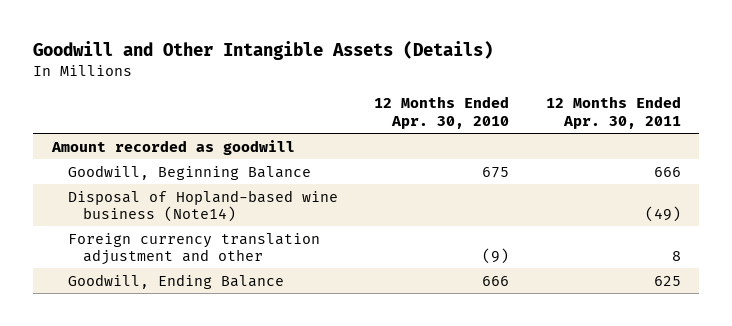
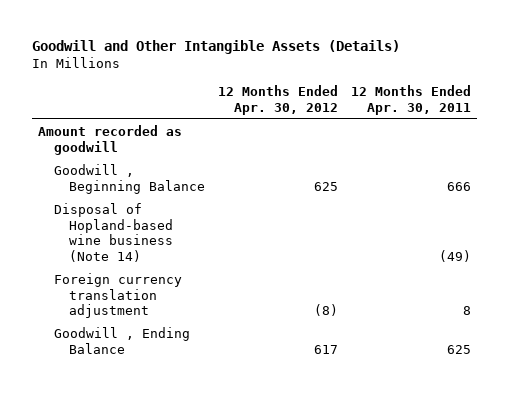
[374,96,510,129] 12 Months Ended Apr. 30, 2010 -> none
none -> [217,84,338,115] 12 Months Ended Apr. 30, 2012
[67,164,311,180] Goodwill, Beginning Balance -> [53,164,206,194] Goodwill , Beginning Balance
[67,189,338,223] Disposal of Hopland-based wine business (Note14) -> [53,203,174,263] Disposal of Hopland-based wine business (Note 14)
[67,232,320,266] Foreign currency translation adjustment and other -> [53,273,182,319] Foreign currency translation adjustment
[67,273,284,289] Goodwill, Ending Balance -> [53,327,190,354] Goodwill , Ending Balance

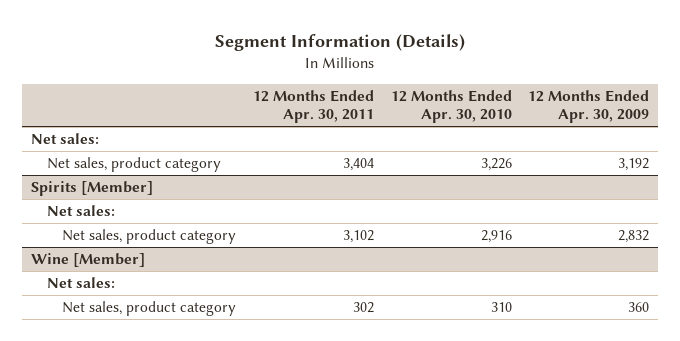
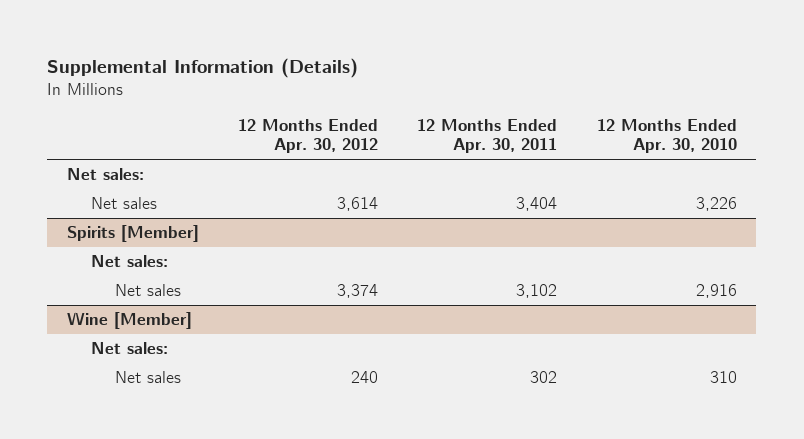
[215,33,466,51] Segment Information (Details) -> [47,57,359,78] Supplemental Information (Details)
[528,90,650,124] 12 Months Ended Apr. 30, 2009 -> none
none -> [238,119,379,154] 12 Months Ended Apr. 30, 2012
[46,157,221,173] Net sales, product category -> [90,197,157,210] Net sales
[62,229,237,245] Net sales, product category -> [114,284,181,297] Net sales
[62,301,237,317] Net sales, product category -> [114,371,181,384] Net sales

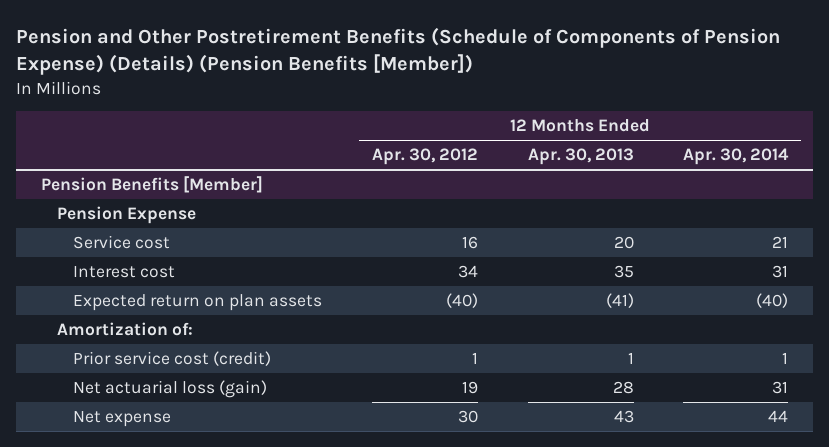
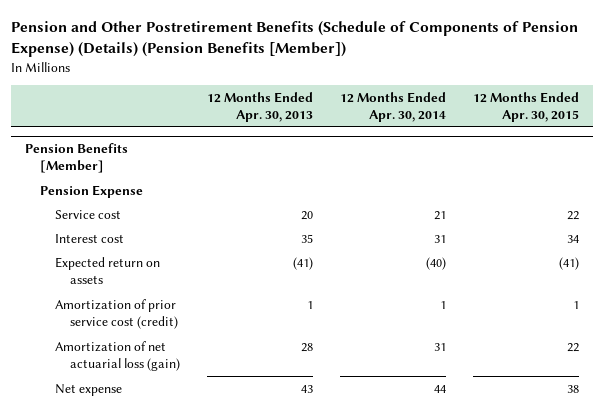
[371,148,478,166] Apr. 30, 2012 -> none
none -> [473,91,580,123] 12 Months Ended Apr. 30, 2015
[56,322,193,337] Amortization of: -> none
[72,294,322,312] Expected return on plan assets -> [55,256,161,284] Expected return on assets
[72,351,271,367] Prior service cost (credit) -> [55,298,179,329] Amortization of prior service cost (credit)
[72,380,267,399] Net actuarial loss (gain) -> [55,340,181,371] Amortization of net actuarial loss (gain)

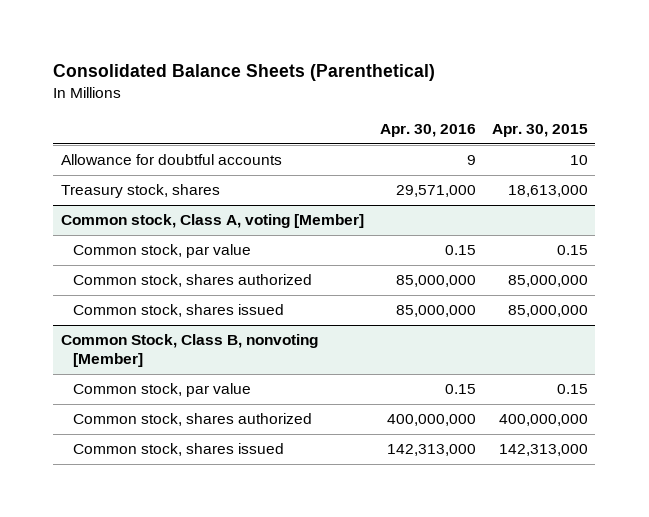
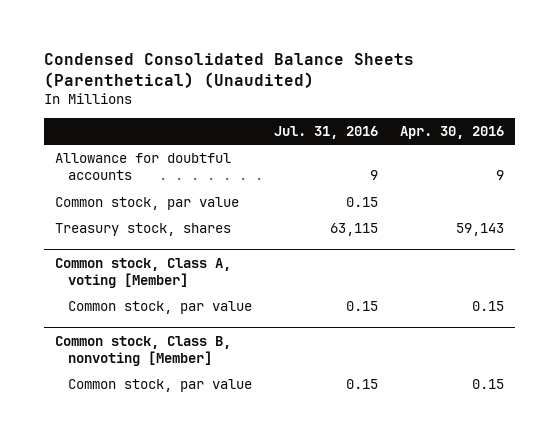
[53,64,436,82] Consolidated Balance Sheets (Parenthetical) -> [43,52,414,88] Condensed Consolidated Balance Sheets (Parenthetical) (Unaudited)
[491,124,588,138] Apr. 30, 2015 -> none
none -> [273,125,378,139] Jul. 31, 2016
none -> [54,197,239,211] Common stock, par value
[395,185,476,198] 29,571,000 -> [455,223,504,237] 59,143
[73,274,313,288] Common stock, shares authorized -> none
[73,304,285,318] Common stock, shares issued -> none
[61,334,319,367] Common Stock, Class B, nonvoting [Member] -> [54,335,231,367] Common stock, Class B, nonvoting [Member]
[73,413,313,427] Common stock, shares authorized -> none
[73,443,285,457] Common stock, shares issued -> none

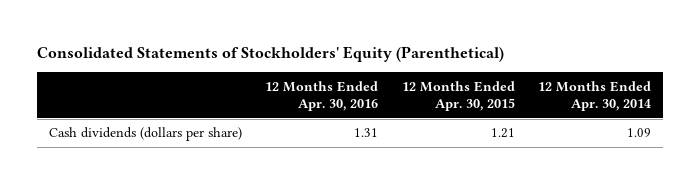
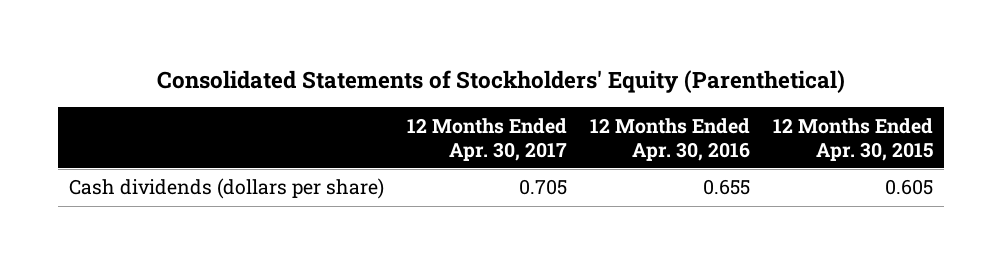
[538,80,652,112] 12 Months Ended Apr. 30, 2014 -> none
none -> [407,117,568,161] 12 Months Ended Apr. 30, 2017
[354,128,379,138] 1.31 -> [703,179,751,196] 0.655
[490,128,515,139] 1.21 -> [884,179,933,196] 0.605

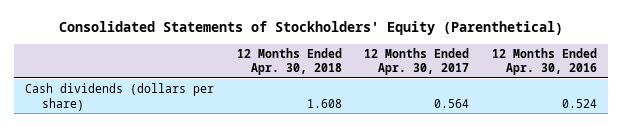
[772,117,933,161] 12 Months Ended Apr. 30, 2015 -> none
none -> [236,47,342,76] 12 Months Ended Apr. 30, 2018
[519,179,568,196] 0.705 -> [434,98,470,108] 0.564
[703,179,751,196] 0.655 -> [561,98,597,108] 0.524

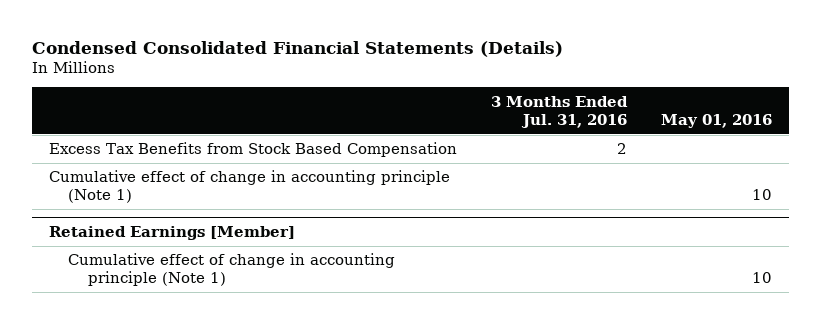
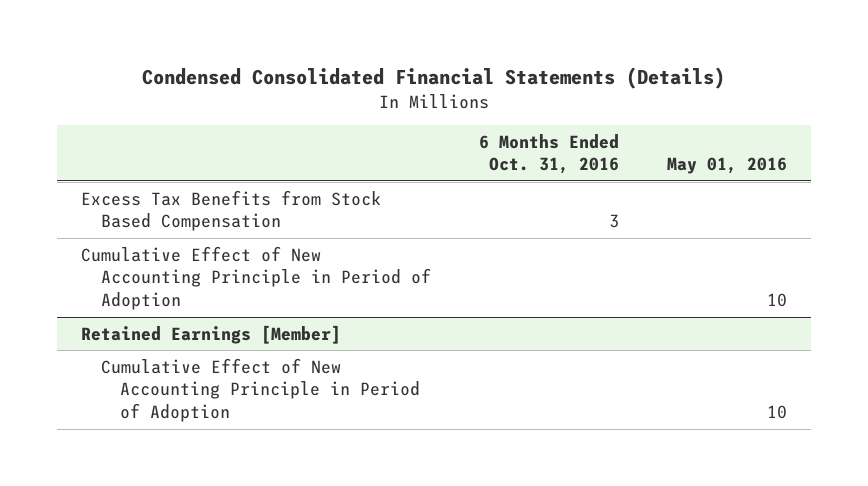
[491,95,629,128] 3 Months Ended Jul. 31, 2016 -> none
none -> [478,133,619,175] 6 Months Ended Oct. 31, 2016
[48,170,450,204] Cumulative effect of change in accounting principle (Note 1) -> [81,245,431,310] Cumulative Effect of New Accounting Principle in Period of Adoption
[68,253,396,287] Cumulative effect of change in accounting principle (Note 1) -> [100,357,420,422] Cumulative Effect of New Accounting Principle in Period of Adoption

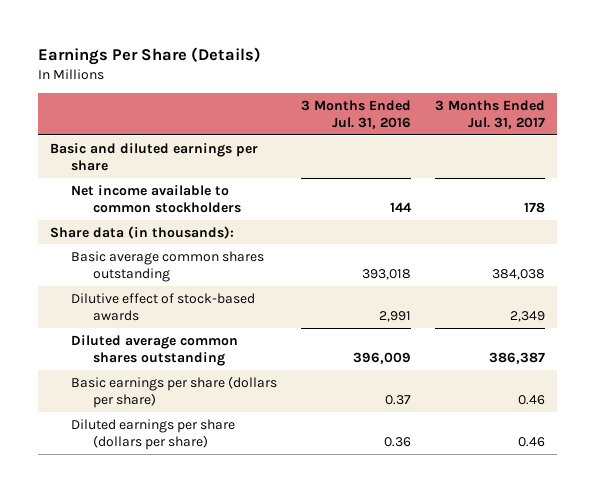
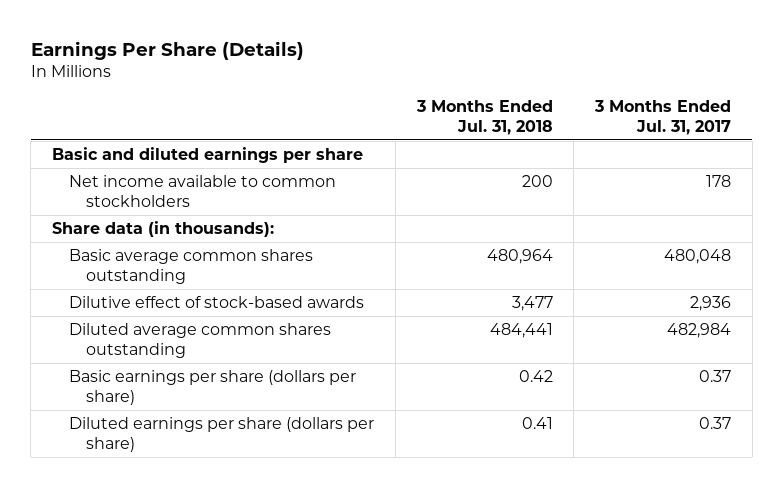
[301,99,412,129] 3 Months Ended Jul. 31, 2016 -> none
none -> [415,100,553,135] 3 Months Ended Jul. 31, 2018
[491,268,545,280] 384,038 -> [664,249,732,265] 480,048
[509,310,545,322] 2,349 -> [690,296,732,312] 2,936
[488,351,545,364] 386,387 -> [667,323,732,339] 482,984
[517,394,545,405] 0.46 -> [699,370,732,383] 0.37
[517,436,545,447] 0.46 -> [699,417,732,430] 0.37

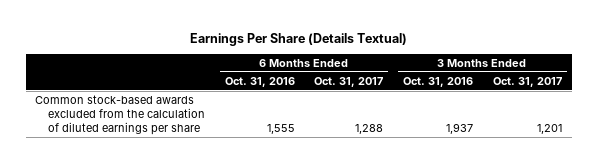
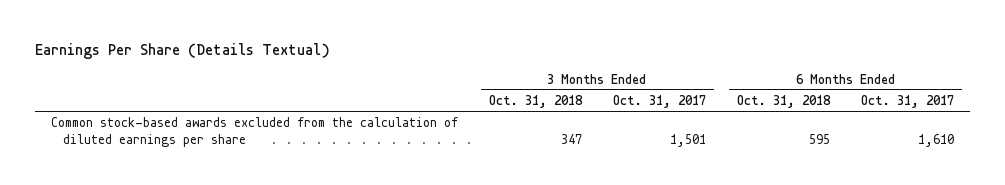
[224,76,295,87] Oct. 31, 2016 -> none
[403,76,474,87] Oct. 31, 2016 -> none
none -> [488,94,583,108] Oct. 31, 2018
none -> [737,94,832,108] Oct. 31, 2018
[355,124,384,135] 1,288 -> [918,134,955,148] 1,610
[536,124,562,135] 1,201 -> [669,134,706,148] 1,501

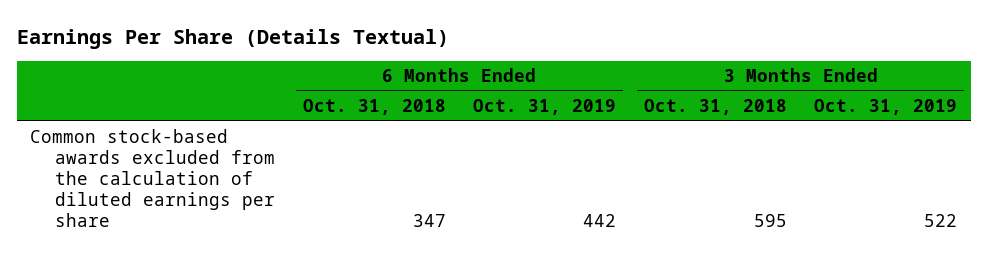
[612,94,706,108] Oct. 31, 2017 -> none
[861,94,955,108] Oct. 31, 2017 -> none
none -> [473,99,617,116] Oct. 31, 2019
none -> [814,99,958,116] Oct. 31, 2019
[560,134,582,145] 347 -> [753,214,787,228] 595
[809,134,831,145] 595 -> [412,214,446,228] 347

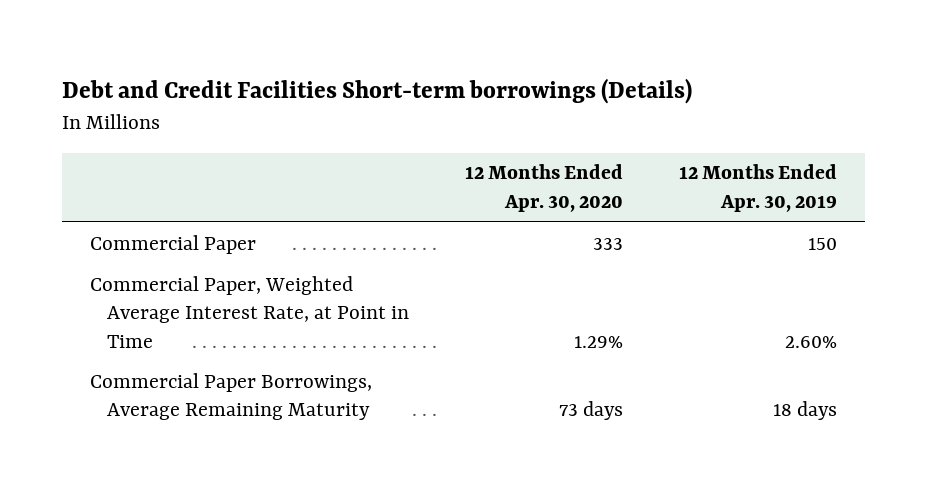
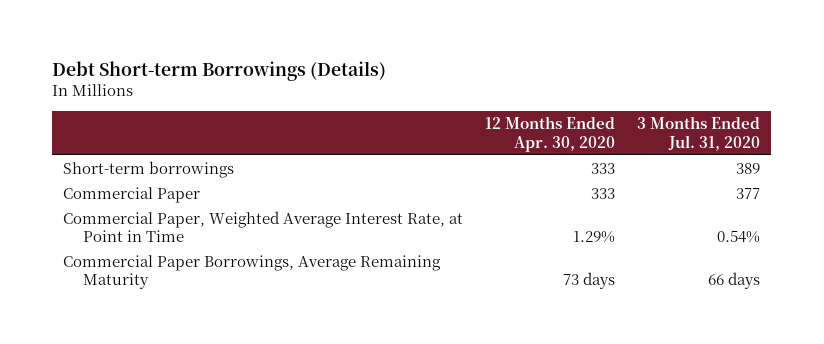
[62,78,693,105] Debt and Credit Facilities Short-term borrowings (Details) -> [52,60,387,81] Debt Short-term Borrowings (Details)
[678,164,837,212] 12 Months Ended Apr. 30, 2019 -> none
none -> [637,116,761,151] 3 Months Ended Jul. 31, 2020
none -> [63,161,235,179] Short-term borrowings

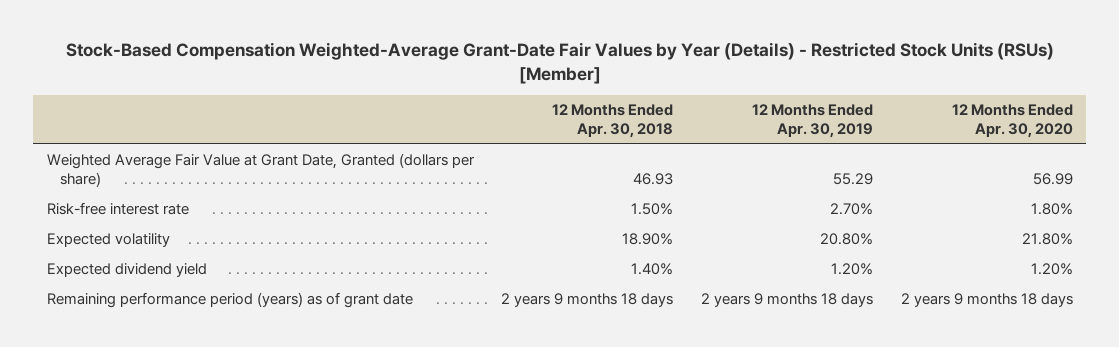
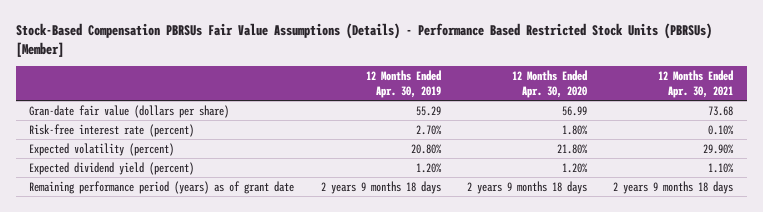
[65,42,1054,85] Stock-Based Compensation Weighted-Average Grant-Date Fair Values by Year (Details) - Restricted Stock Units (RSUs) [Member] -> [16,23,713,57] Stock-Based Compensation PBRSUs Fair Value Assumptions (Details) - Performance Based Restricted Stock Units (PBRSUs) [Member]
[552,104,674,139] 12 Months Ended Apr. 30, 2018 -> none
none -> [658,69,734,99] 12 Months Ended Apr. 30, 2021
[46,153,475,188] Weighted Average Fair Value at Grant Date, Granted (dollars per share) -> [29,104,230,118] Gran-date fair value (dollars per share)
[46,202,189,216] Risk-free interest rate -> [29,123,195,137] Risk-free interest rate (percent)
[46,233,170,248] Expected volatility -> [29,142,175,156] Expected volatility (percent)
[46,263,207,278] Expected dividend yield -> [29,161,195,175] Expected dividend yield (percent)

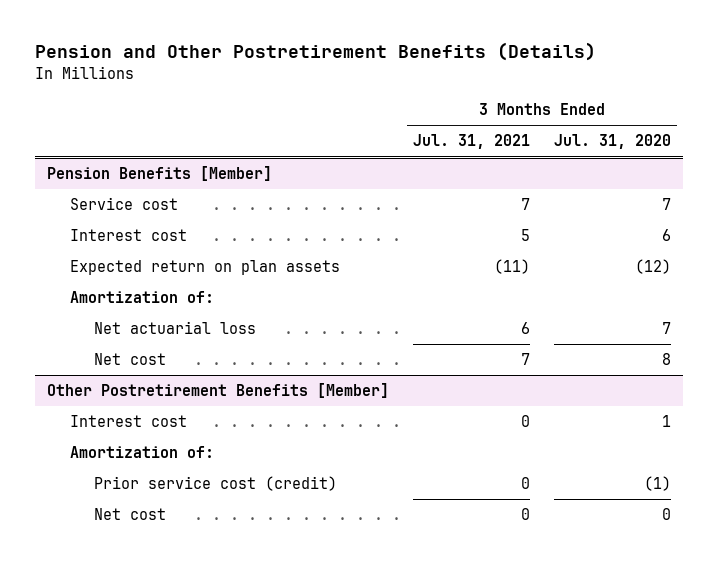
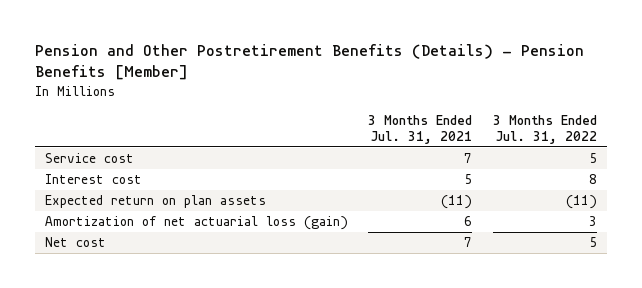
[34,42,596,62] Pension and Other Postretirement Benefits (Details) -> [34,44,584,81] Pension and Other Postretirement Benefits (Details) - Pension Benefits [Member]
[553,134,671,150] Jul. 31, 2020 -> none
none -> [492,114,597,145] 3 Months Ended Jul. 31, 2022
[46,166,272,182] Pension Benefits [Member] -> none
[70,291,215,304] Amortization of: -> none
[94,321,257,335] Net actuarial loss -> [44,216,348,231] Amortization of net actuarial loss (gain)
[46,383,389,399] Other Postretirement Benefits [Member] -> none
[70,415,188,428] Interest cost -> none
[70,446,215,459] Amortization of: -> none
[94,476,338,492] Prior service cost (credit) -> none
[94,508,167,521] Net cost -> none

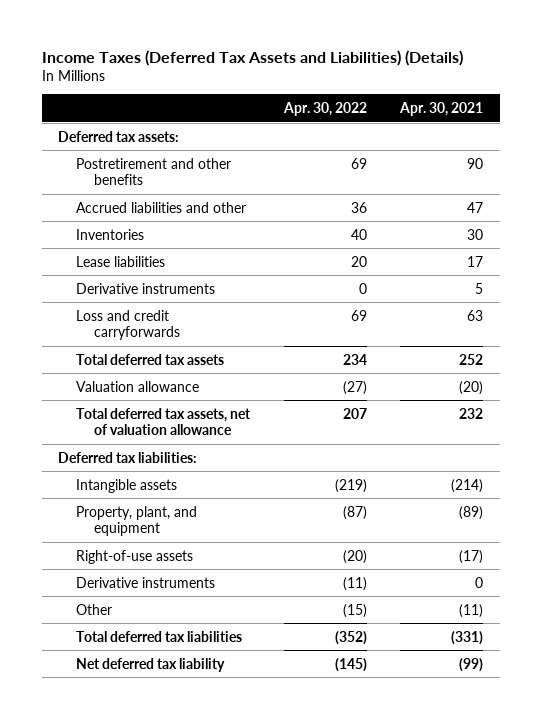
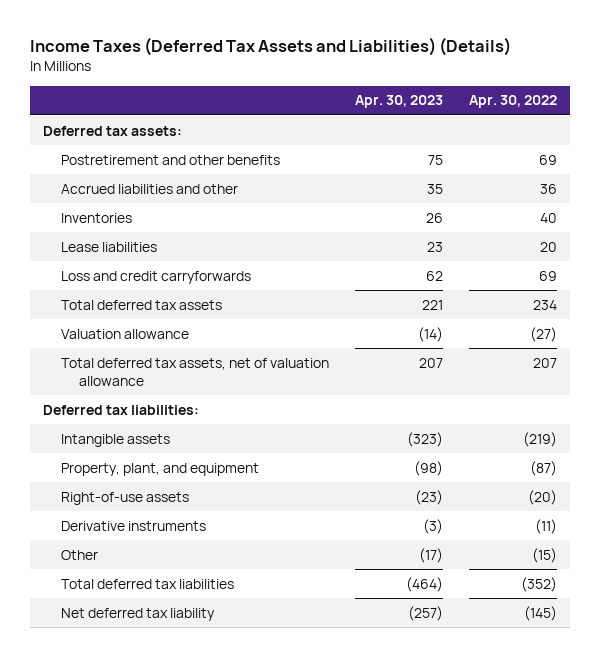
[399,101,484,116] Apr. 30, 2021 -> none
none -> [355,95,444,109] Apr. 30, 2023
[76,282,216,294] Derivative instruments -> none

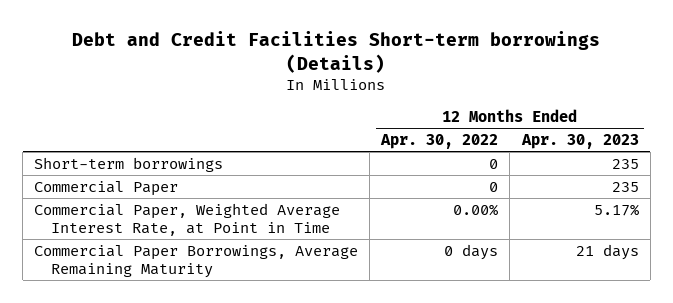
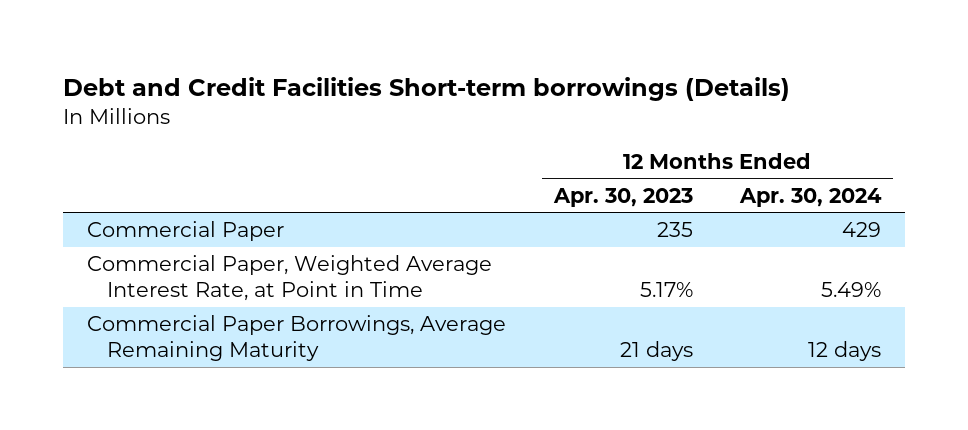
[380,133,499,149] Apr. 30, 2022 -> none
none -> [739,188,883,208] Apr. 30, 2024
[34,156,224,172] Short-term borrowings -> none

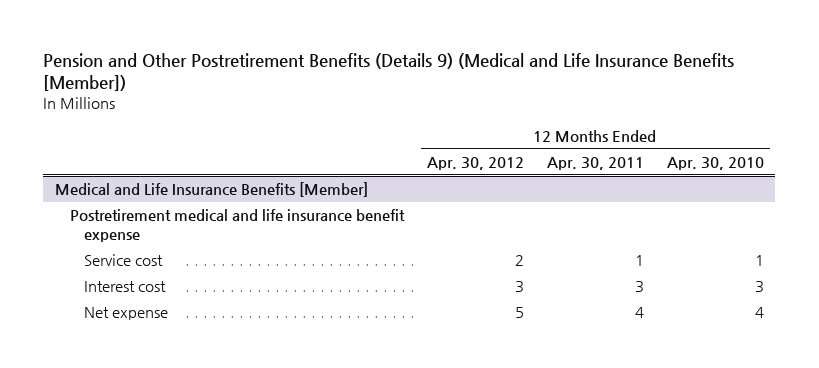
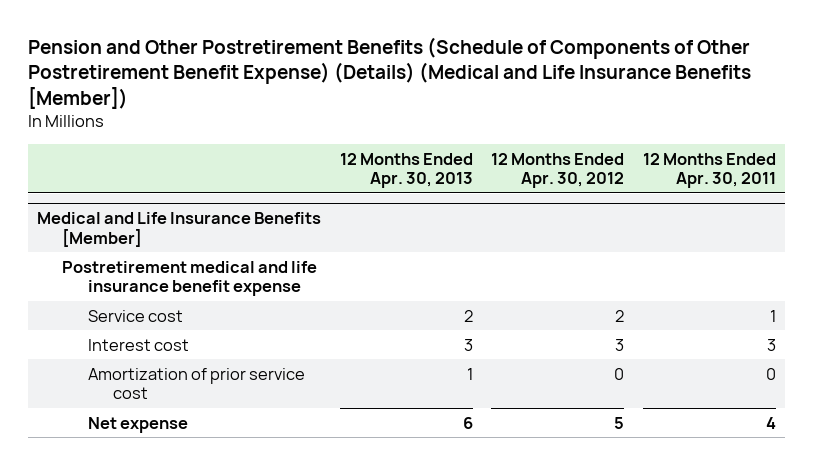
[43,52,735,92] Pension and Other Postretirement Benefits (Details 9) (Medical and Life Insurance Benefits [Member]) -> [27,36,751,110] Pension and Other Postretirement Benefits (Schedule of Components of Other Postretirement Benefit Expense) (Details) (Medical and Life Insurance Benefits [Member])
[666,156,764,170] Apr. 30, 2010 -> none
none -> [339,152,473,189] 12 Months Ended Apr. 30, 2013
none -> [87,367,305,400] Amortization of prior service cost

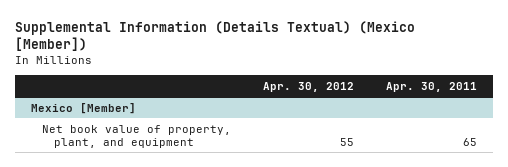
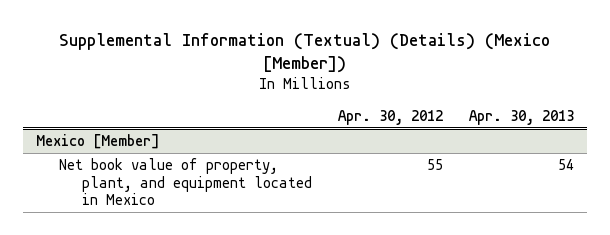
[14,21,415,52] Supplemental Information (Details Textual) (Mexico [Member]) -> [58,32,550,73] Supplemental Information (Textual) (Details) (Mexico [Member])
[385,81,477,92] Apr. 30, 2011 -> none
none -> [468,109,574,125] Apr. 30, 2013
[42,124,232,148] Net book value of property, plant, and equipment -> [58,158,313,206] Net book value of property, plant, and equipment located in Mexico

